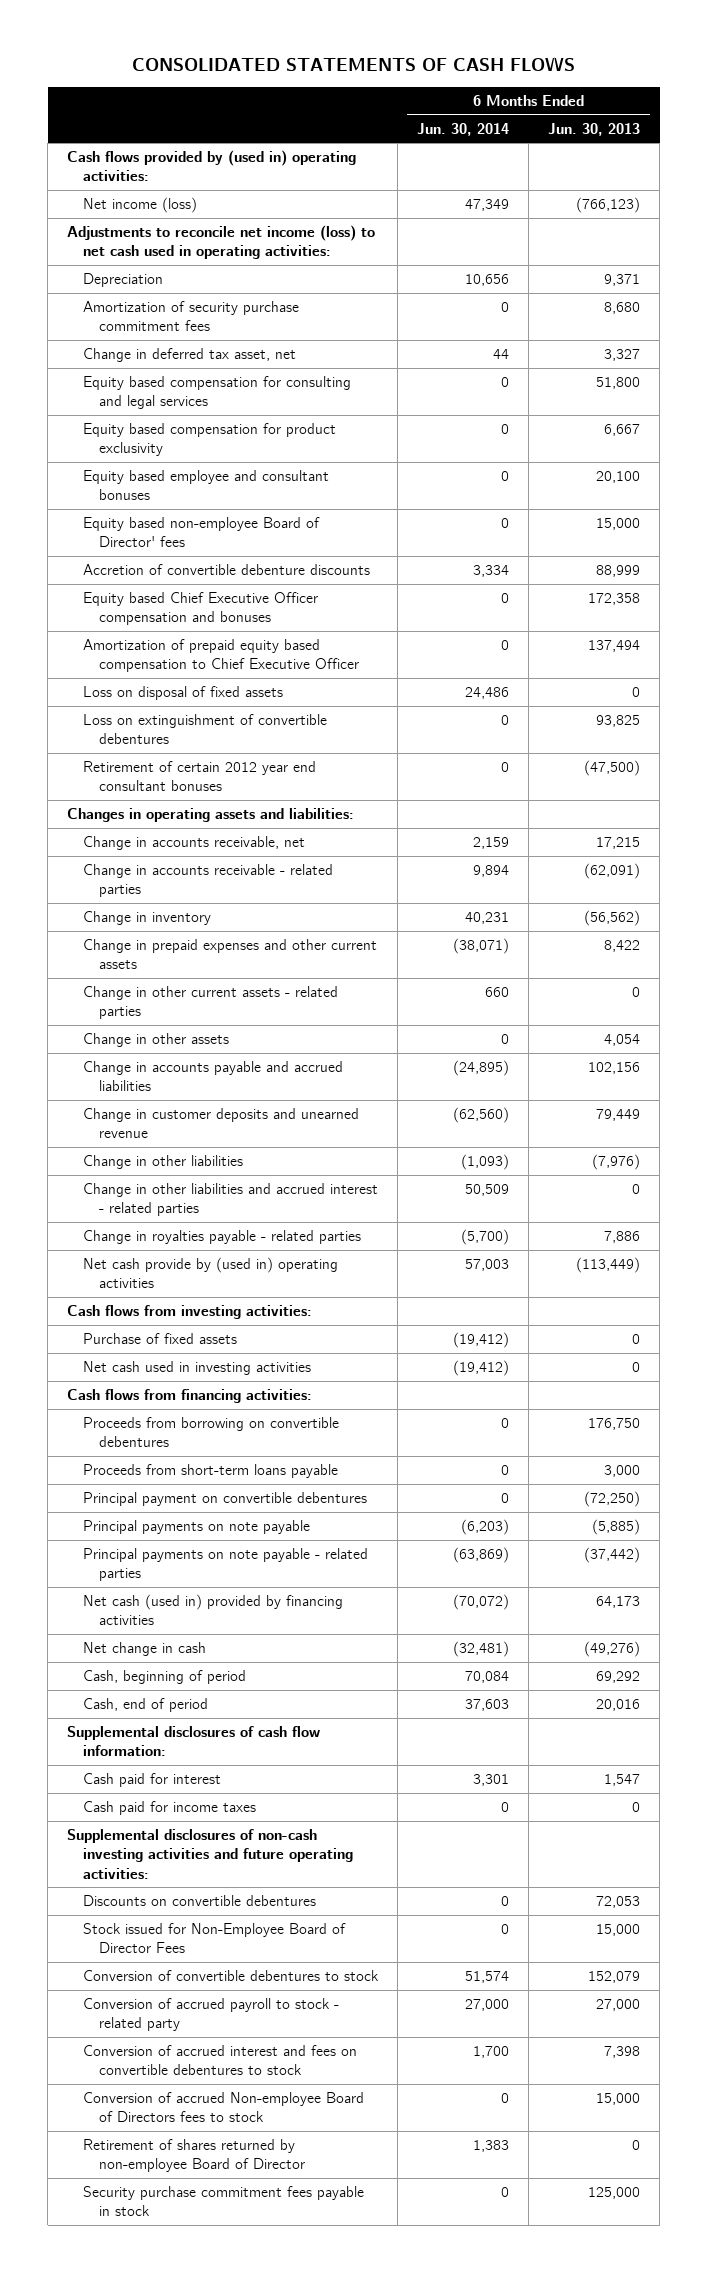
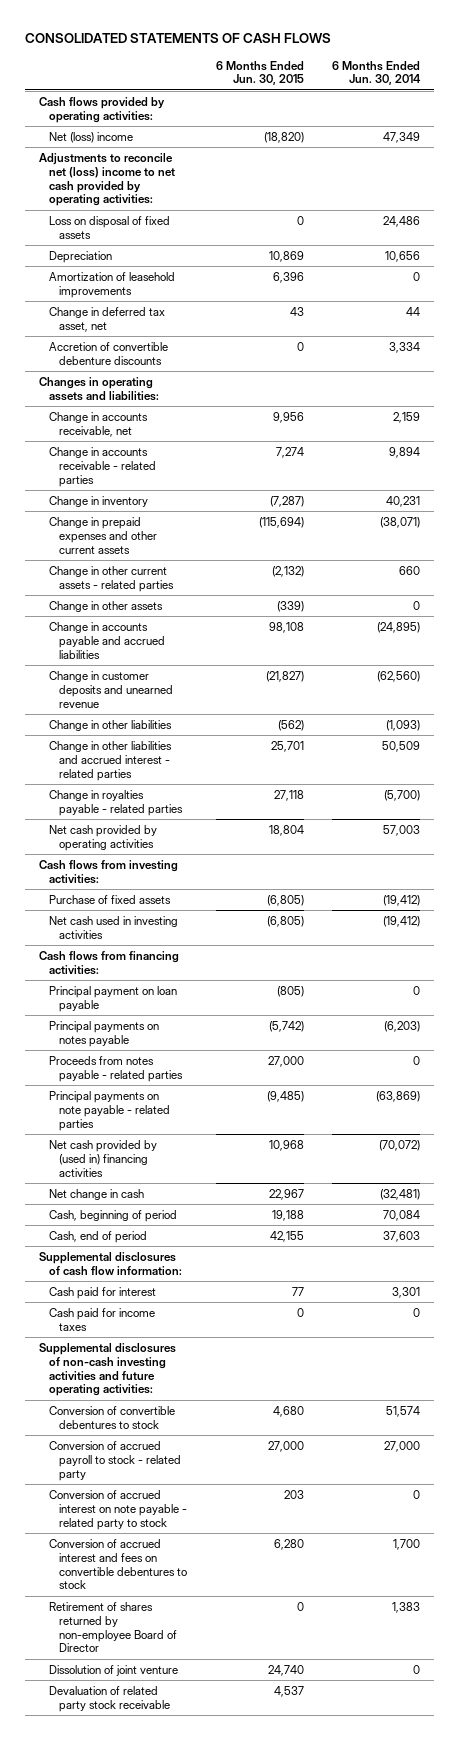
[548,122,641,136] Jun. 30, 2013 -> none
none -> [215,60,304,86] 6 Months Ended Jun. 30, 2015
[67,150,357,182] Cash flows provided by (used in) operating activities: -> [38,96,165,123] Cash flows provided by operating activities:
[83,197,198,214] Net income (loss) -> [49,131,134,143] Net (loss) income
[67,225,376,260] Adjustments to reconcile net income (loss) to net cash used in operating activities: -> [38,152,176,207] Adjustments to reconcile net (loss) income to net cash provided by operating activities:
[83,686,284,701] Loss on disposal of fixed assets -> [49,215,171,239] Loss on disposal of fixed assets
[83,301,300,332] Amortization of security purchase commitment fees -> none
none -> [49,271,176,298] Amortization of leasehold improvements
[83,376,352,410] Equity based compensation for consulting and legal services -> none
[83,423,337,457] Equity based compensation for product exclusivity -> none
[83,470,330,501] Equity based employee and consultant bonuses -> none
[83,517,321,548] Equity based non-employee Board of Director' fees -> none
[83,592,319,626] Equity based Chief Executive Officer compensation and bonuses -> none
[83,639,359,673] Amortization of prepaid equity based compensation to Chief Executive Officer -> none
[83,714,328,745] Loss on extinguishment of convertible debentures -> none
[83,761,317,792] Retirement of certain 2012 year end consultant bonuses -> none
[83,1257,339,1289] Net cash provide by (used in) operating activities -> [49,824,158,851] Net cash provided by operating activities
[83,1417,340,1448] Proceeds from borrowing on convertible debentures -> none
[83,1464,339,1479] Proceeds from short-term loans payable -> none
[83,1492,368,1507] Principal payment on convertible debentures -> none
none -> [49,985,178,1012] Principal payment on loan payable
[83,1520,311,1535] Principal payments on note payable -> [49,1020,160,1047] Principal payments on notes payable
none -> [49,1055,184,1082] Proceeds from notes payable - related parties
[83,1594,344,1626] Net cash (used in) provided by financing activities -> [49,1139,158,1177] Net cash provided by (used in) financing activities
[83,1895,317,1907] Discounts on convertible debentures -> none
[83,1923,347,1954] Stock issued for Non-Employee Board of Director Fees -> none
none -> [49,1489,188,1530] Conversion of accrued interest on note payable - related party to stock
[83,2092,365,2123] Conversion of accrued Non-employee Board of Directors fees to stock -> none
[83,2186,365,2217] Security purchase commitment fees payable in stock -> none
none -> [49,1664,179,1676] Dissolution of joint venture
none -> [49,1685,171,1712] Devaluation of related party stock receivable

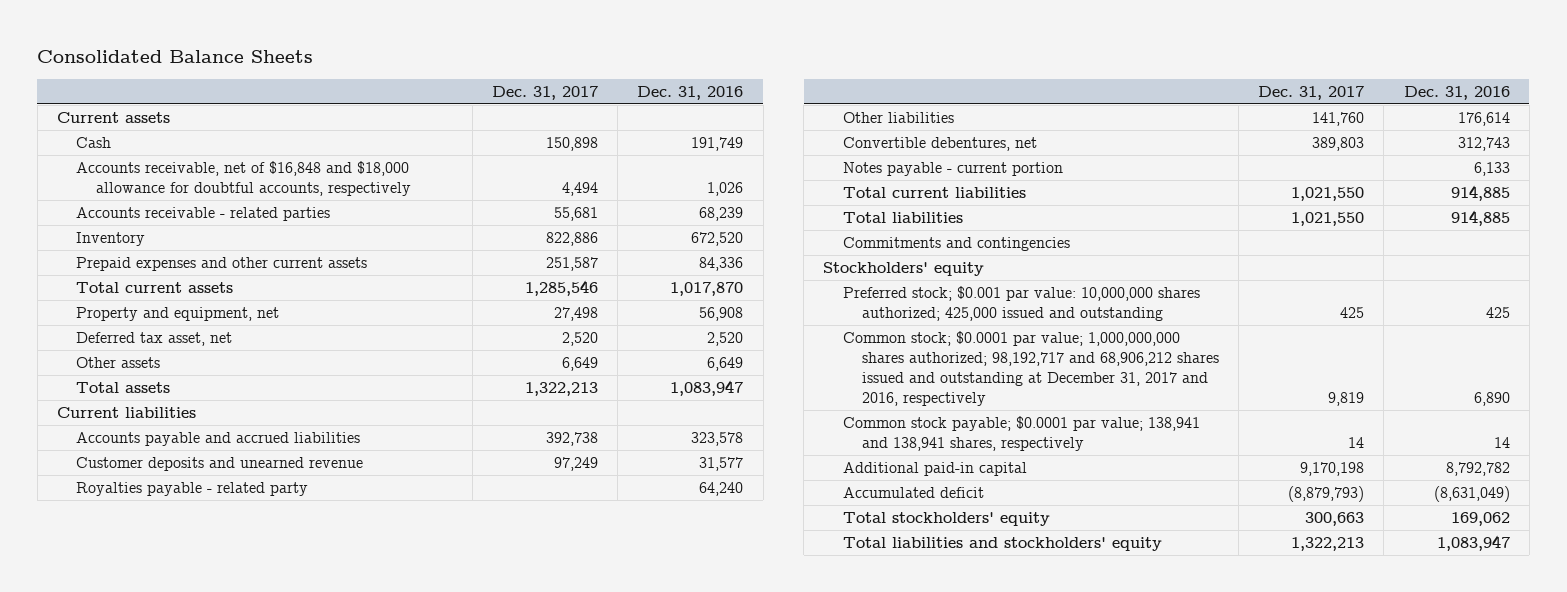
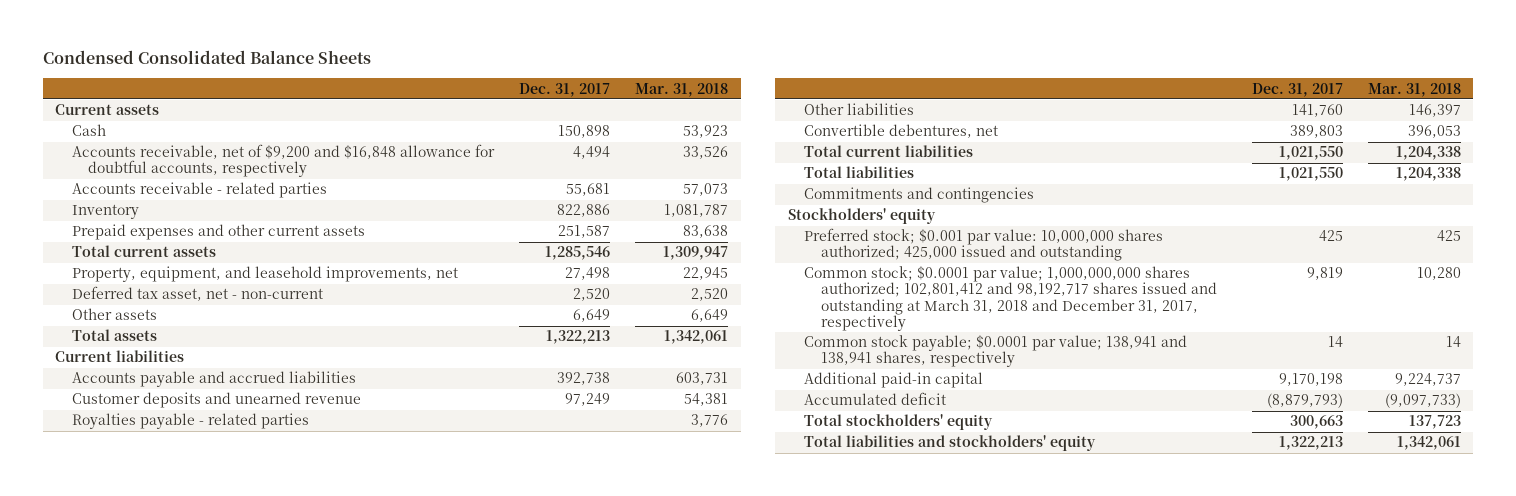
[37,49,314,63] Consolidated Balance Sheets -> [42,50,371,65] Condensed Consolidated Balance Sheets
[637,85,744,100] Dec. 31, 2016 -> none
none -> [635,82,729,97] Mar. 31, 2018
[76,161,411,197] Accounts receivable, net of $16,848 and $18,000 allowance for doubtful accounts, respectively -> [71,144,495,178] Accounts receivable, net of $9,200 and $16,848 allowance for doubtful accounts, respectively
[76,307,280,322] Property and equipment, net -> [71,266,458,283] Property, equipment, and leasehold improvements, net
[76,332,233,347] Deferred tax asset, net -> [71,286,323,302] Deferred tax asset, net - non-current
[76,482,309,497] Royalties payable - related party -> [71,413,309,430] Royalties payable - related parties
[842,162,1063,177] Notes payable - current portion -> none
[842,331,1219,406] Common stock; $0.0001 par value; 1,000,000,000 shares authorized; 98,192,717 and 68,906,212 shares issued and outstanding at December 31, 2017 and 2016, respectively -> [804,266,1217,331] Common stock; $0.0001 par value; 1,000,000,000 shares authorized; 102,801,412 and 98,192,717 shares issued and outstanding at March 31, 2018 and December 31, 2017, respectively

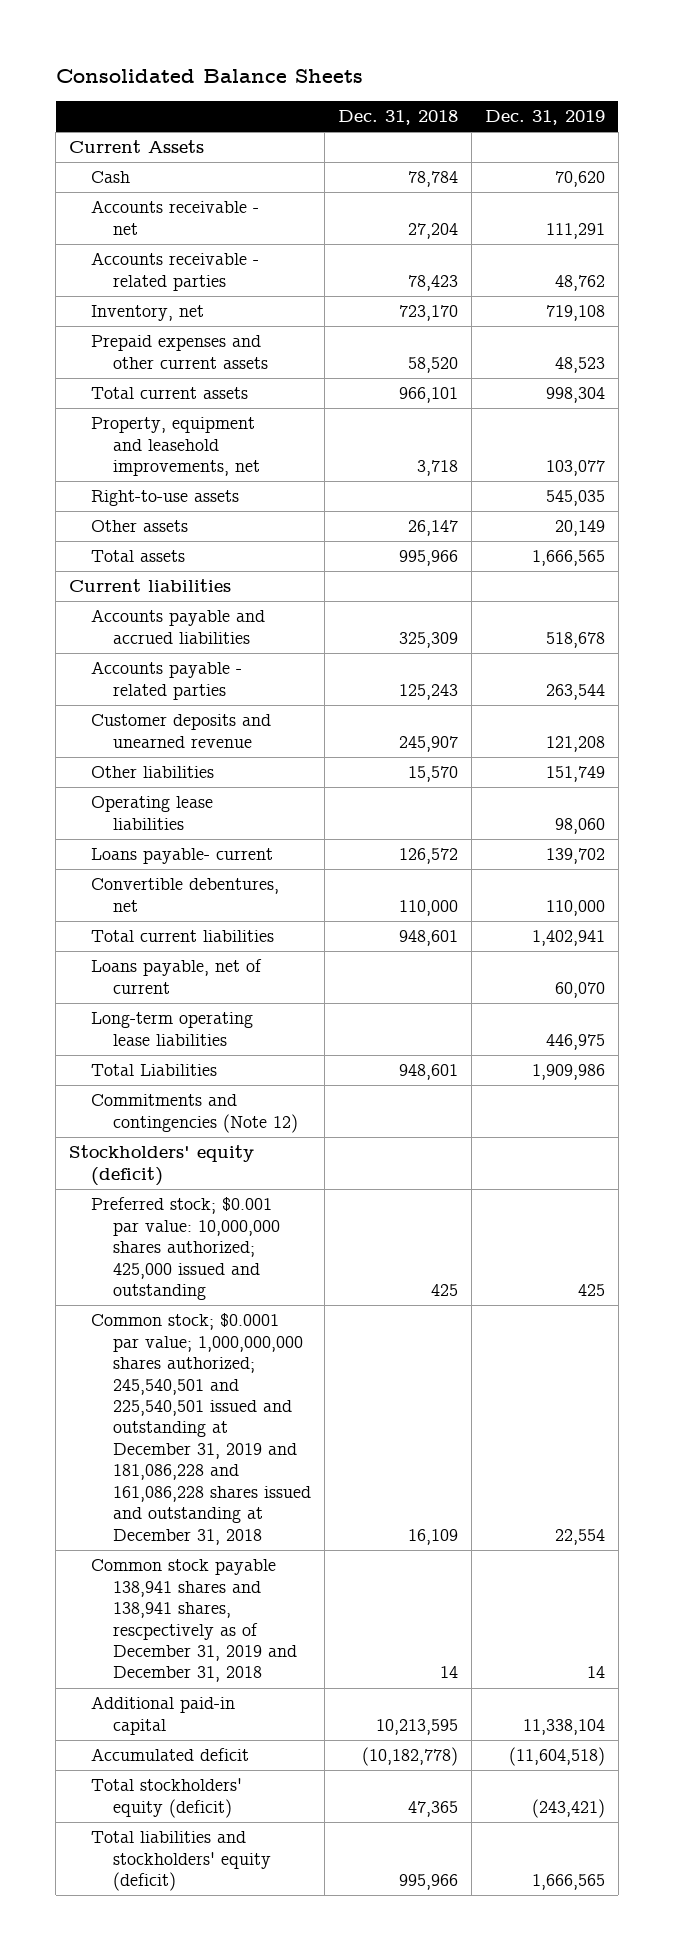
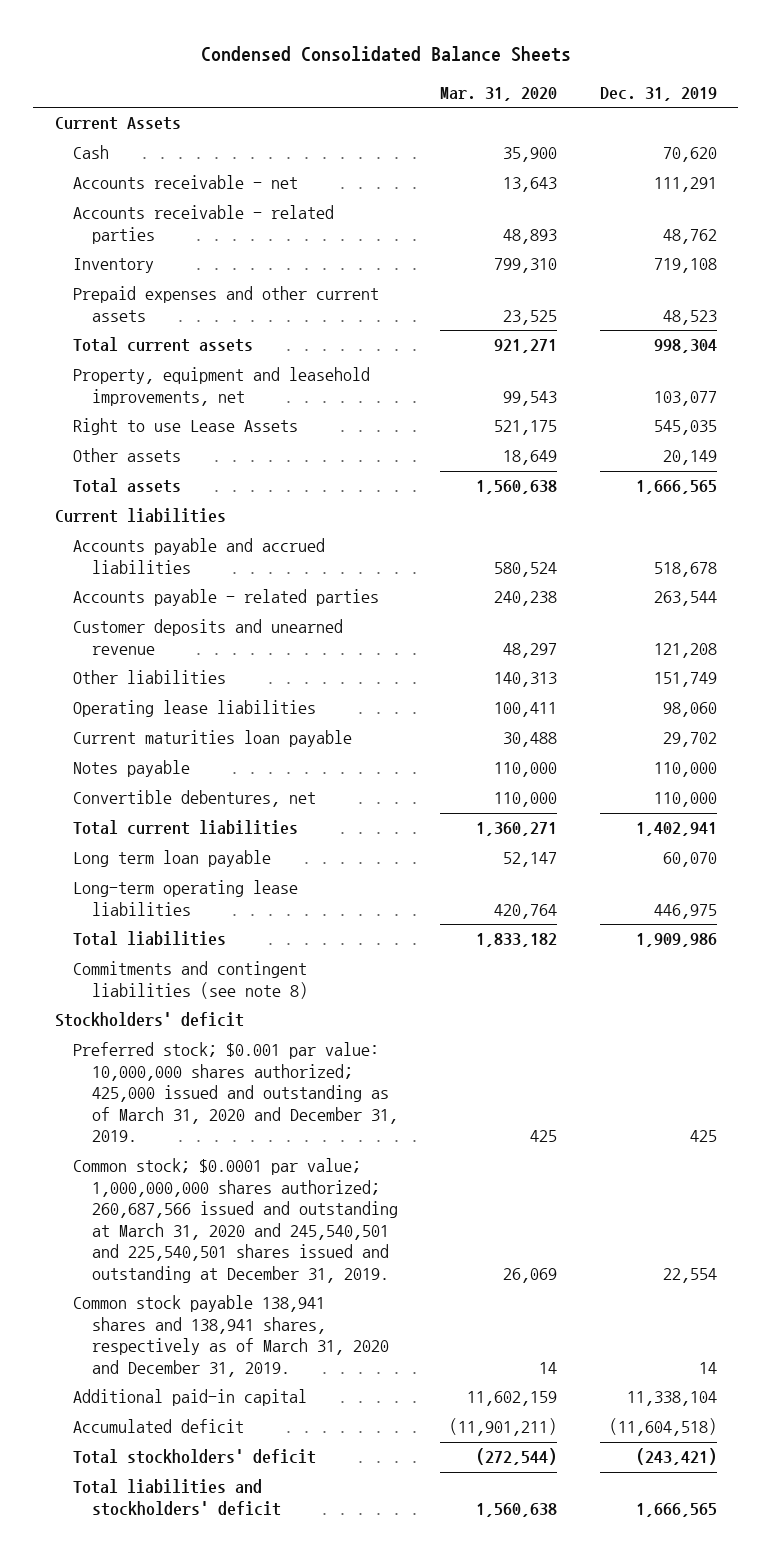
[55,69,363,84] Consolidated Balance Sheets -> [200,46,571,63] Condensed Consolidated Balance Sheets
[337,110,458,126] Dec. 31, 2018 -> none
none -> [440,87,558,102] Mar. 31, 2020
[91,305,205,322] Inventory, net -> [73,258,155,274] Inventory
[91,490,240,507] Right-to-use assets -> [73,418,299,436] Right to use Lease Assets
[91,848,274,865] Loans payable- current -> [73,730,353,748] Current maturities loan payable
[545,848,605,865] 139,702 -> [662,732,717,748] 29,702
none -> [73,760,191,778] Notes payable
[91,959,263,994] Loans payable, net of current -> [73,850,272,868] Long term loan payable
[91,1064,218,1077] Total Liabilities -> [73,931,227,947] Total liabilities
[91,1094,298,1133] Commitments and contingencies (Note 12) -> [73,961,308,999] Commitments and contingent liabilities (see note 8)
[69,1145,255,1186] Stockholders' equity (deficit) -> [54,1012,244,1028] Stockholders' deficit
[91,1197,280,1301] Preferred stock; $0.001 par value: 10,000,000 shares authorized; 425,000 issued and outstanding -> [73,1042,398,1143] Preferred stock; $0.001 par value: 10,000,000 shares authorized; 425,000 issued and outstanding as of March 31, 2020 and December 31, 2019.
[91,1313,311,1545] Common stock; $0.0001 par value; 1,000,000,000 shares authorized; 245,540,501 and 225,540,501 issued and outstanding at December 31, 2019 and 181,086,228 and 161,086,228 shares issued and outstanding at December 31, 2018 -> [73,1158,398,1283] Common stock; $0.0001 par value; 1,000,000,000 shares authorized; 260,687,566 issued and outstanding at March 31, 2020 and 245,540,501 and 225,540,501 shares issued and outstanding at December 31, 2019.
[91,1559,297,1683] Common stock payable 138,941 shares and 138,941 shares, rescpectively as of December 31, 2019 and December 31, 2018 -> [73,1295,389,1377] Common stock payable 138,941 shares and 138,941 shares, respectively as of March 31, 2020 and December 31, 2019.
[91,1778,243,1818] Total stockholders' equity (deficit) -> [73,1449,317,1465] Total stockholders' deficit
[91,1831,271,1892] Total liabilities and stockholders' equity (deficit) -> [73,1479,281,1516] Total liabilities and stockholders' deficit

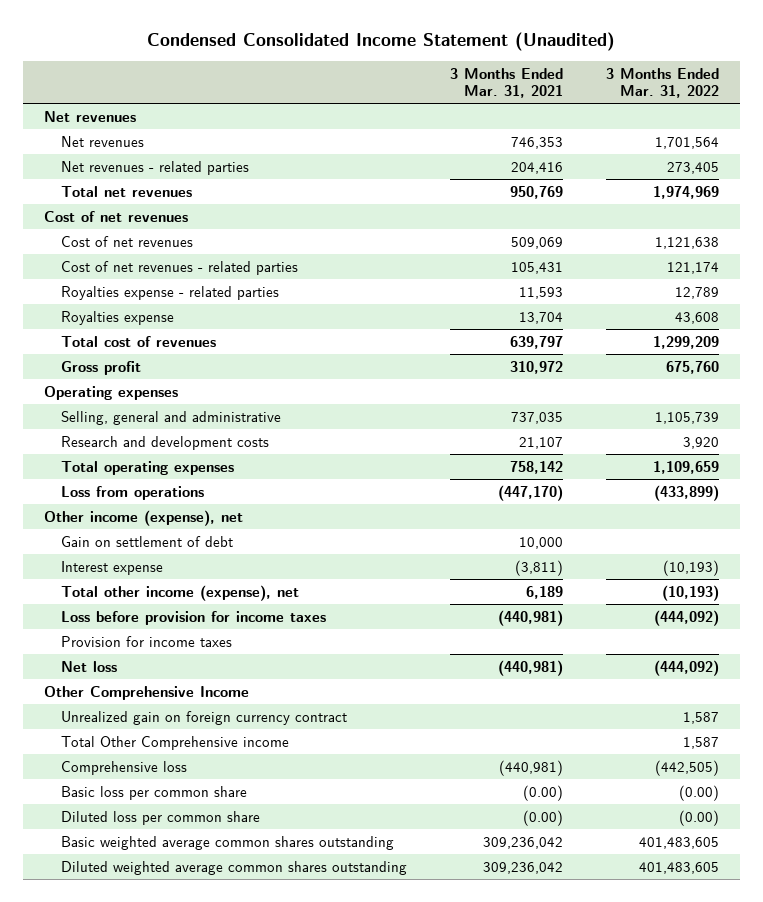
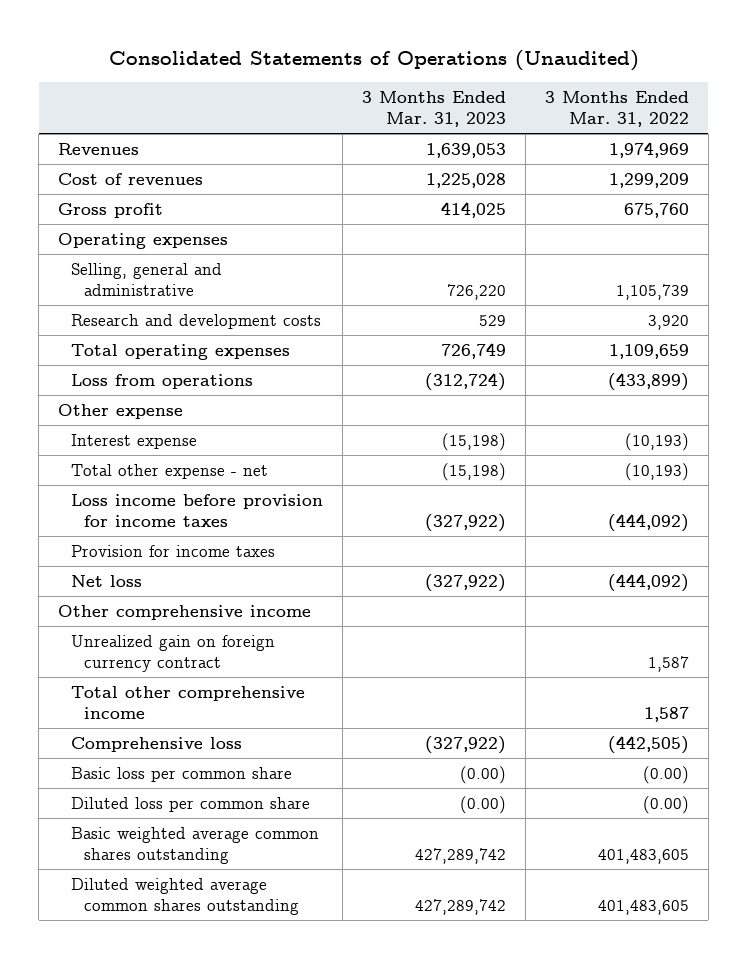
[147,32,616,52] Condensed Consolidated Income Statement (Unaudited) -> [108,50,639,72] Consolidated Statements of Operations (Unaudited)
[449,67,563,99] 3 Months Ended Mar. 31, 2021 -> none
none -> [361,91,506,128] 3 Months Ended Mar. 31, 2023
[44,110,137,122] Net revenues -> none
[61,135,145,147] Net revenues -> none
[61,160,250,175] Net revenues - related parties -> none
[44,210,189,222] Cost of net revenues -> none
[61,235,194,247] Cost of net revenues -> none
[61,260,299,275] Cost of net revenues - related parties -> none
[61,285,280,300] Royalties expense - related parties -> none
[61,310,175,325] Royalties expense -> none
[61,185,193,197] Total net revenues -> [58,142,140,155] Revenues
[61,335,217,347] Total cost of revenues -> [58,172,204,185] Cost of revenues
[61,535,234,547] Gain on settlement of debt -> none
[44,509,244,526] Other income (expense), net -> [58,403,184,419] Other expense
[61,584,300,601] Total other income (expense), net -> [70,463,268,479] Total other expense - net
[61,610,327,625] Loss before provision for income taxes -> [70,493,323,528] Loss income before provision for income taxes
[44,685,250,700] Other Comprehensive Income -> [58,604,312,620] Other comprehensive income
[61,735,290,750] Total Other Comprehensive income -> [70,685,305,720] Total other comprehensive income

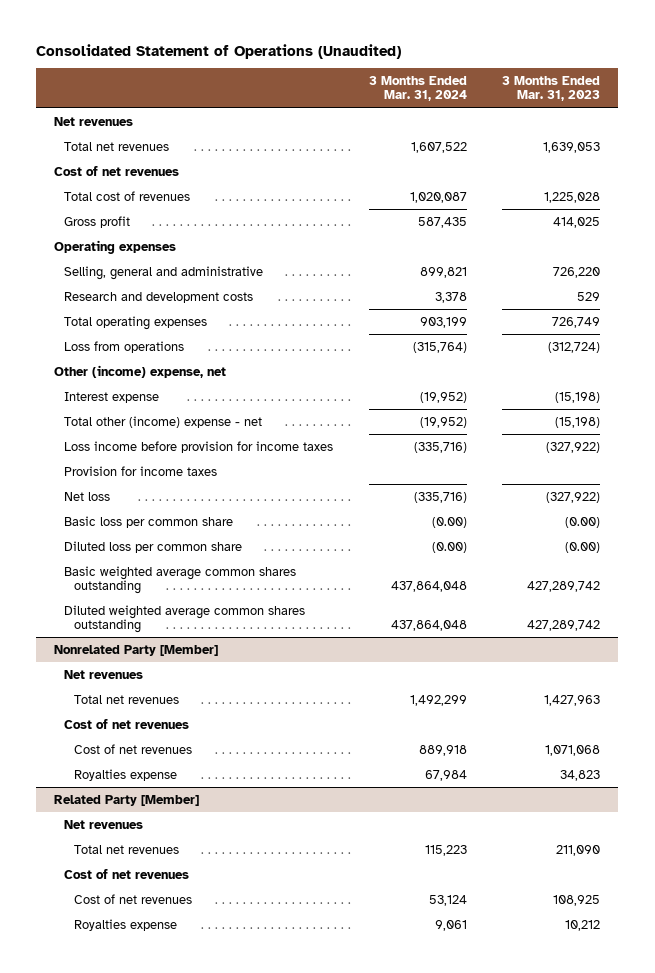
[108,50,639,72] Consolidated Statements of Operations (Unaudited) -> [36,43,402,59] Consolidated Statement of Operations (Unaudited)
[544,91,689,128] 3 Months Ended Mar. 31, 2022 -> none
none -> [368,75,467,102] 3 Months Ended Mar. 31, 2024
none -> [54,116,134,126] Net revenues
[58,142,140,155] Revenues -> [63,141,169,151] Total net revenues
none -> [54,165,180,176] Cost of net revenues
[58,172,204,185] Cost of revenues -> [63,190,190,201] Total cost of revenues
[58,403,184,419] Other expense -> [54,364,227,378] Other (income) expense, net
[70,463,268,479] Total other expense - net -> [63,415,262,428] Total other (income) expense - net
[58,604,312,620] Other comprehensive income -> none
[70,634,275,673] Unrealized gain on foreign currency contract -> none
[70,685,305,720] Total other comprehensive income -> none
[70,736,242,752] Comprehensive loss -> none
none -> [54,644,219,656] Nonrelated Party [Member]
none -> [63,669,143,679] Net revenues
none -> [73,694,179,704] Total net revenues
none -> [63,718,189,729] Cost of net revenues
none -> [73,743,192,754] Cost of net revenues
none -> [73,768,177,781] Royalties expense
none -> [54,794,200,806] Related Party [Member]
none -> [63,819,143,829] Net revenues
none -> [73,844,179,854] Total net revenues
none -> [63,868,189,879] Cost of net revenues
none -> [73,893,192,904] Cost of net revenues
none -> [73,918,177,931] Royalties expense

